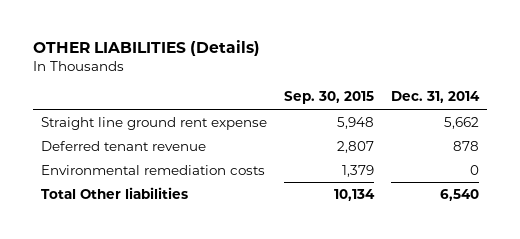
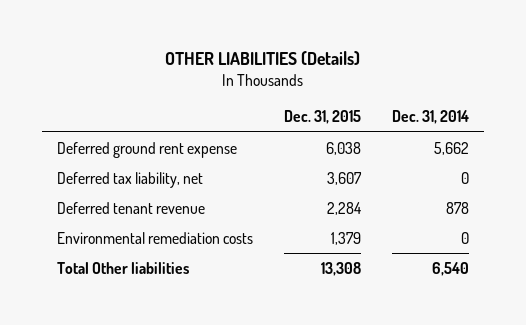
[284,91,375,105] Sep. 30, 2015 -> none
none -> [283,110,361,125] Dec. 31, 2015
[41,116,268,130] Straight line ground rent expense -> [57,141,238,158] Deferred ground rent expense
none -> [57,171,204,188] Deferred tax liability, net

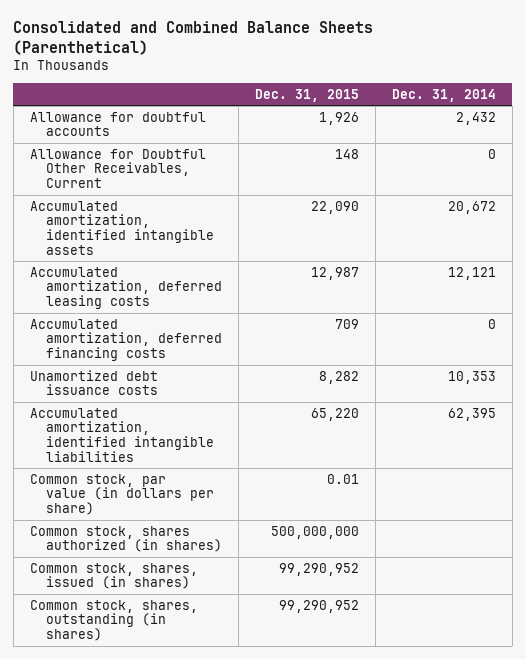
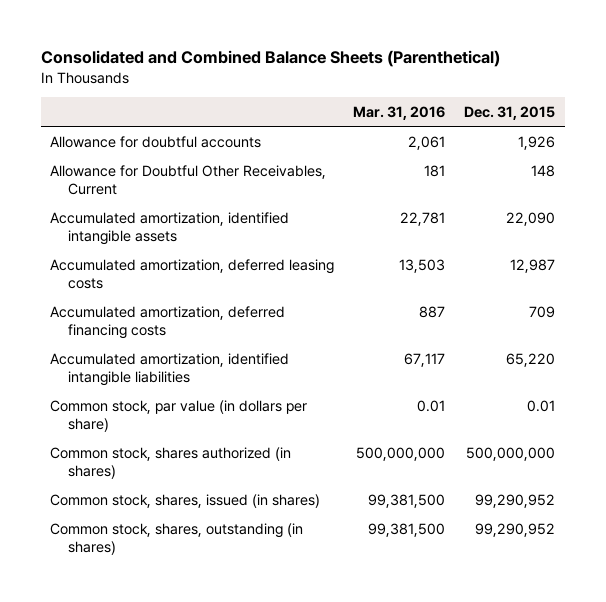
[391,88,496,102] Dec. 31, 2014 -> none
none -> [353,105,446,120] Mar. 31, 2016
[29,369,159,396] Unamortized debt issuance costs -> none

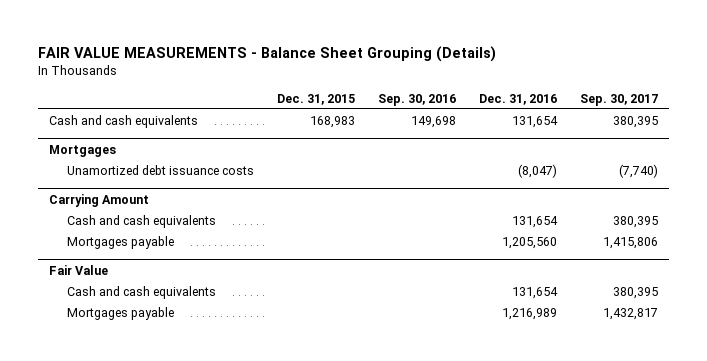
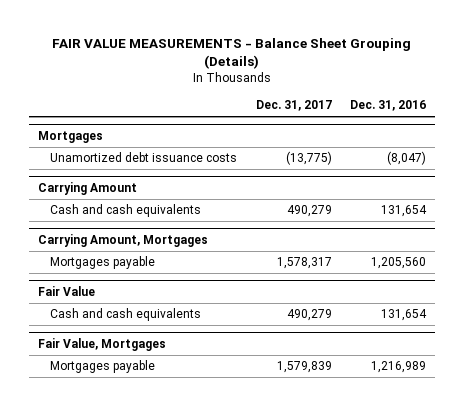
[276,93,355,105] Dec. 31, 2015 -> none
[377,93,456,106] Sep. 30, 2016 -> none
[579,93,658,106] Sep. 30, 2017 -> none
none -> [255,100,332,112] Dec. 31, 2017
[49,115,199,129] Cash and cash equivalents -> none
none -> [38,233,209,247] Carrying Amount, Mortgages
none -> [38,337,167,351] Fair Value, Mortgages

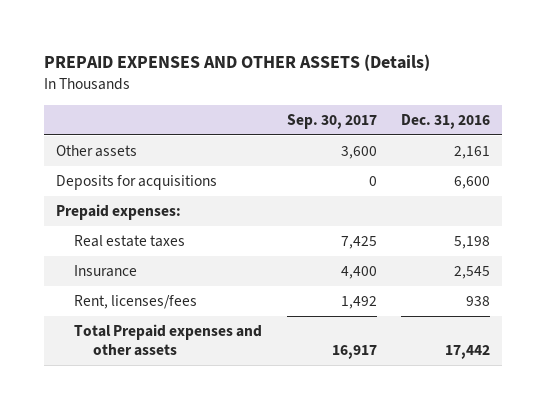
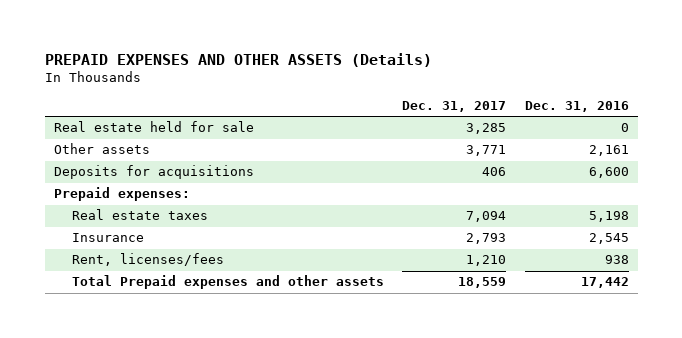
[286,113,377,129] Sep. 30, 2017 -> none
none -> [402,101,507,113] Dec. 31, 2017
none -> [53,121,254,133] Real estate held for sale

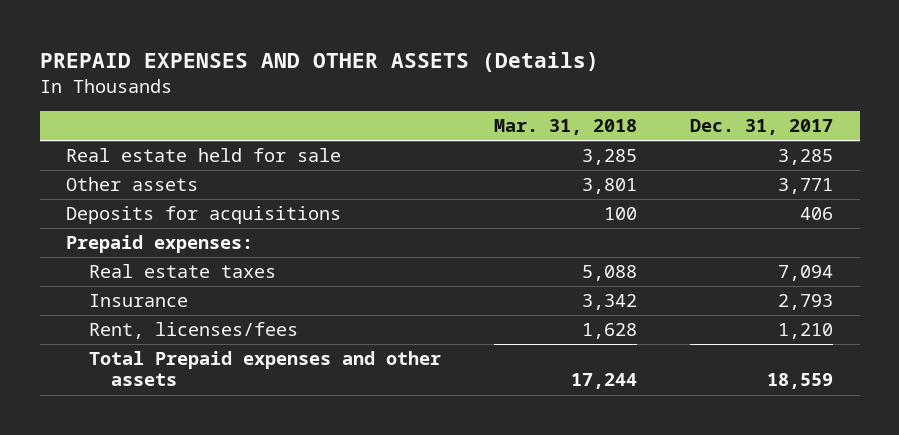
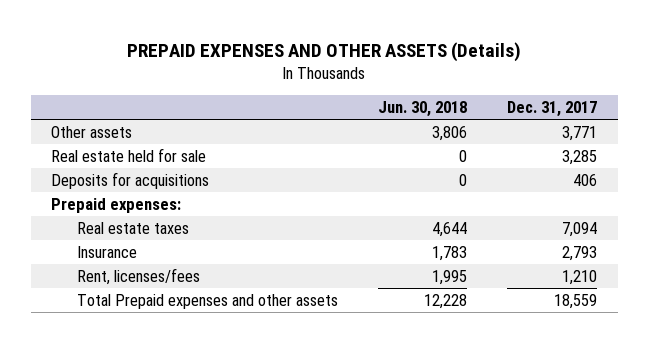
[493,119,637,136] Mar. 31, 2018 -> none
none -> [378,100,468,117] Jun. 30, 2018
[66,148,342,163] Real estate held for sale -> [51,147,207,162] Real estate held for sale

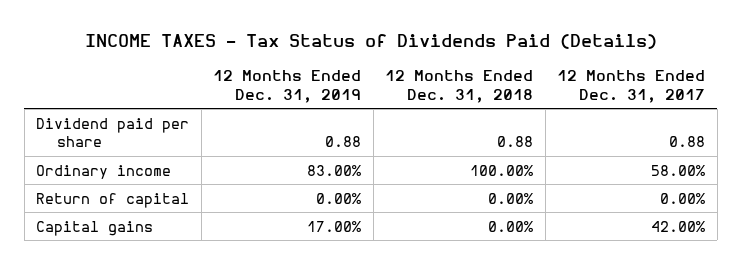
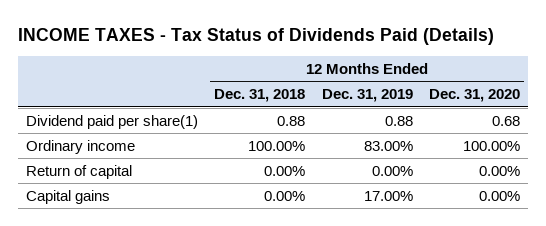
[557,70,706,103] 12 Months Ended Dec. 31, 2017 -> none
none -> [428,89,520,103] Dec. 31, 2020
[36,117,190,148] Dividend paid per share -> [26,114,199,129] Dividend paid per share(1)

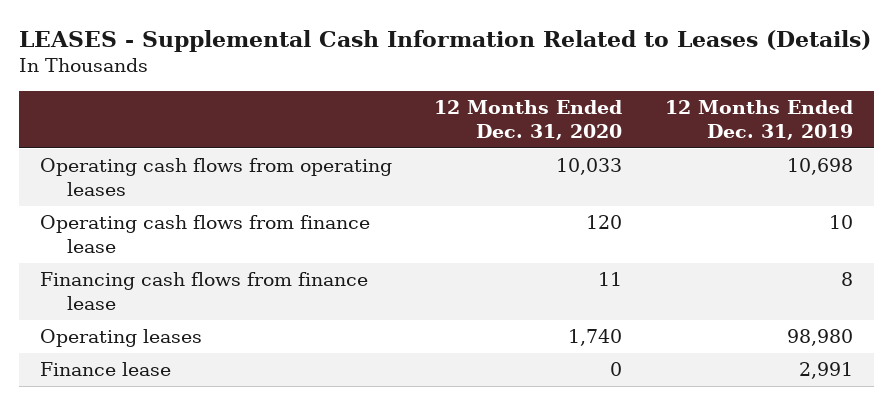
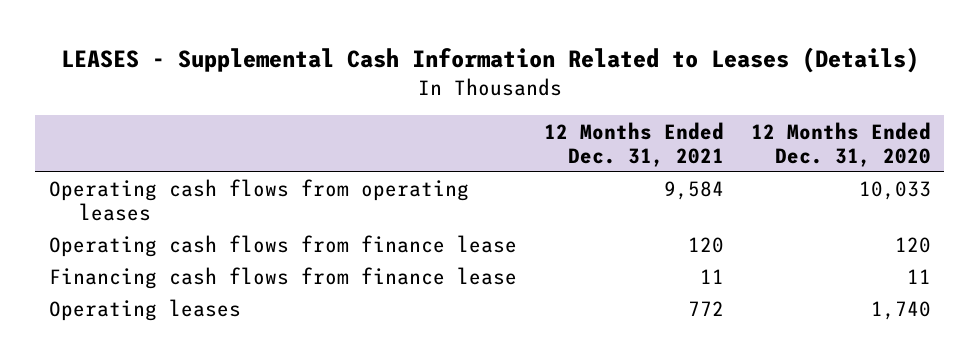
[664,100,853,140] 12 Months Ended Dec. 31, 2019 -> none
none -> [543,121,724,167] 12 Months Ended Dec. 31, 2021
[39,362,171,377] Finance lease -> none

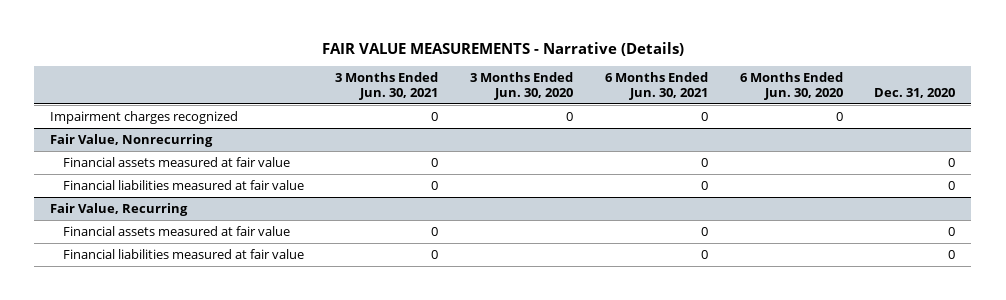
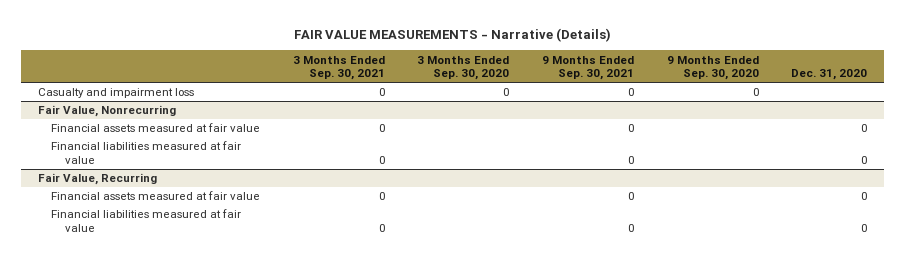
[335,72,439,100] 3 Months Ended Jun. 30, 2021 -> none
[470,72,574,100] 3 Months Ended Jun. 30, 2020 -> none
[604,72,708,100] 6 Months Ended Jun. 30, 2021 -> none
[739,72,843,100] 6 Months Ended Jun. 30, 2020 -> none
none -> [292,55,385,80] 3 Months Ended Sep. 30, 2021
none -> [417,55,510,80] 3 Months Ended Sep. 30, 2020
none -> [542,55,635,80] 9 Months Ended Sep. 30, 2021
none -> [666,55,759,80] 9 Months Ended Sep. 30, 2020
[50,110,239,124] Impairment charges recognized -> [37,88,194,99] Casualty and impairment loss

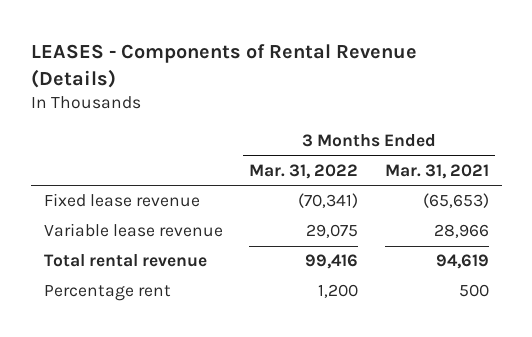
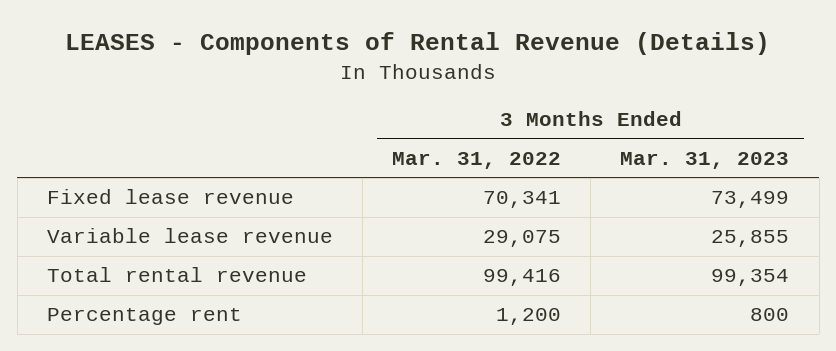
[384,163,489,179] Mar. 31, 2021 -> none
none -> [620,151,790,169] Mar. 31, 2023
[298,193,359,209] (70,341) -> [483,191,562,209] 70,341

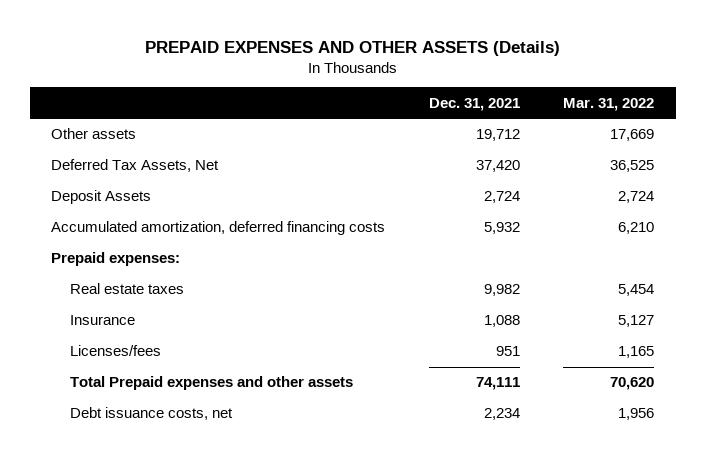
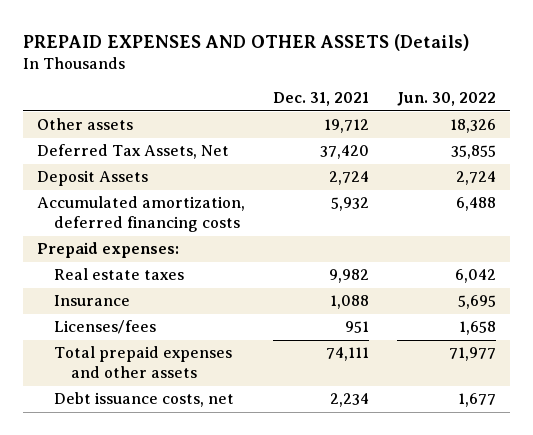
[563,97,655,111] Mar. 31, 2022 -> none
none -> [397,92,497,107] Jun. 30, 2022
[70,376,354,391] Total Prepaid expenses and other assets -> [53,346,232,379] Total prepaid expenses and other assets

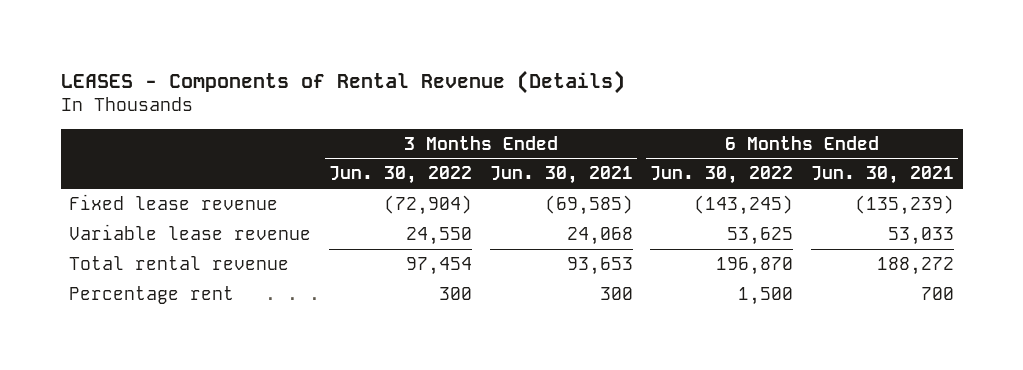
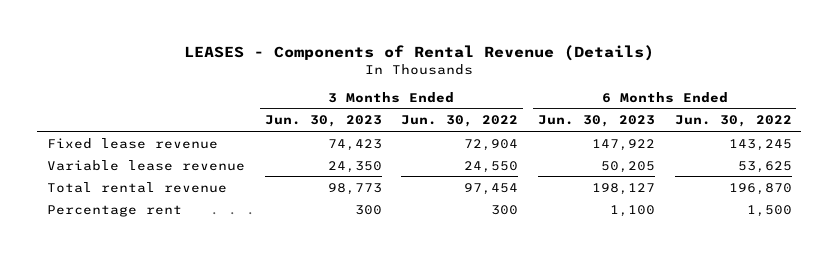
[489,166,633,185] Jun. 30, 2021 -> none
[810,166,954,185] Jun. 30, 2021 -> none
none -> [264,115,382,128] Jun. 30, 2023
none -> [537,115,655,128] Jun. 30, 2023
[383,194,472,215] (72,904) -> [464,138,519,151] 72,904
[694,194,794,215] (143,245) -> [728,138,792,151] 143,245

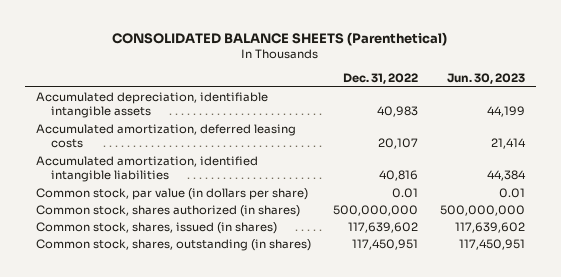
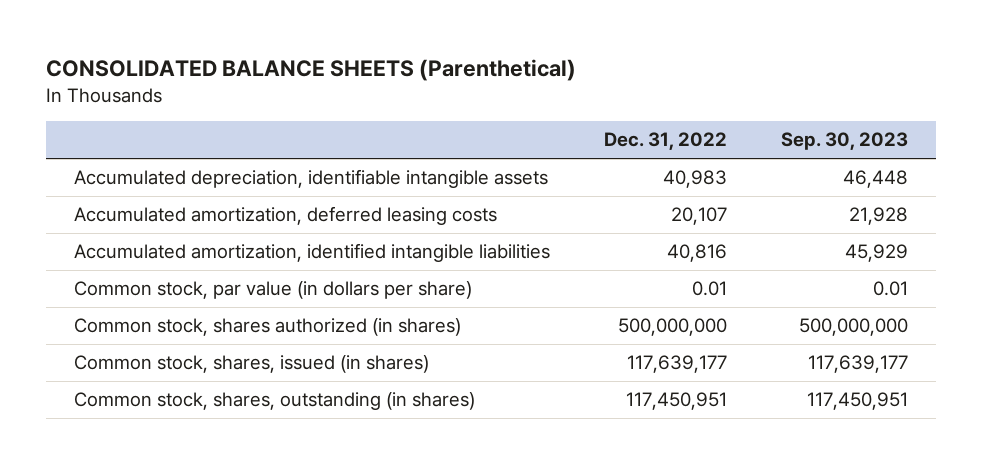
[446,73,525,85] Jun. 30, 2023 -> none
none -> [781,132,909,151] Sep. 30, 2023
[347,221,418,233] 117,639,602 -> [626,355,727,374] 117,639,177

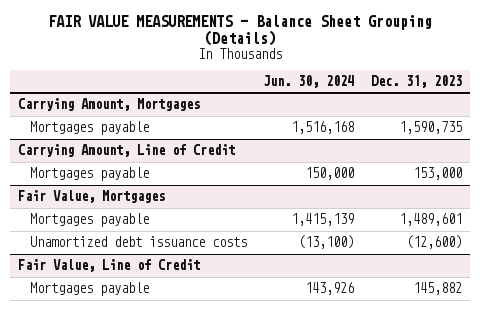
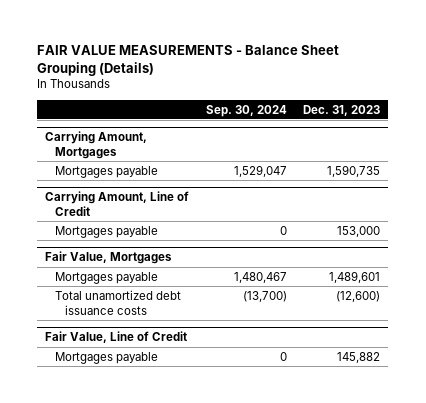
[263,75,355,89] Jun. 30, 2024 -> none
none -> [205,104,287,117] Sep. 30, 2024
[29,236,247,248] Unamortized debt issuance costs -> [54,289,181,315] Total unamortized debt issuance costs

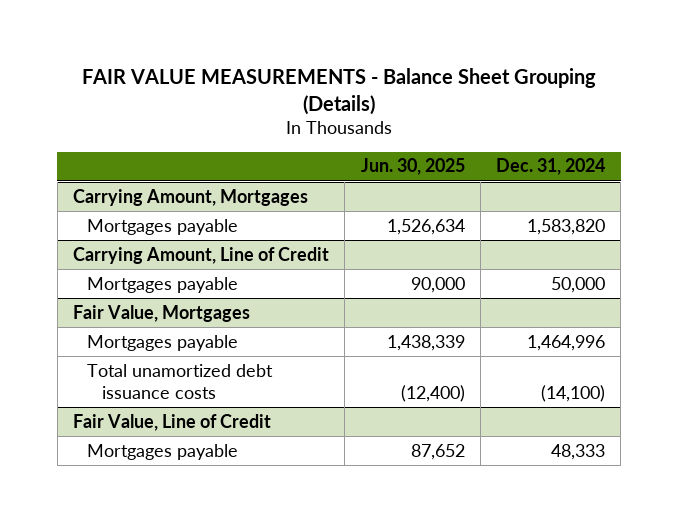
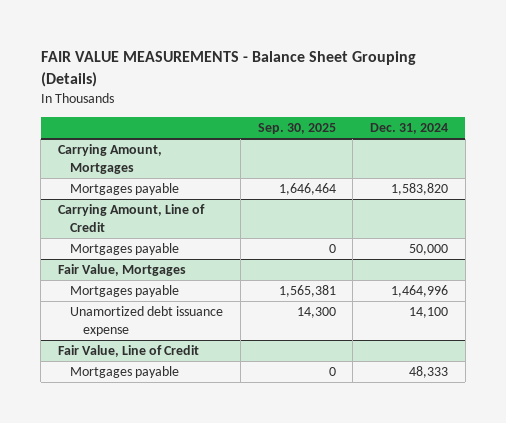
[360,158,465,176] Jun. 30, 2025 -> none
none -> [257,123,336,135] Sep. 30, 2025
[87,363,274,399] Total unamortized debt issuance costs -> [70,306,224,336] Unamortized debt issuance expense
[541,384,606,402] (14,100) -> [409,307,449,319] 14,100

